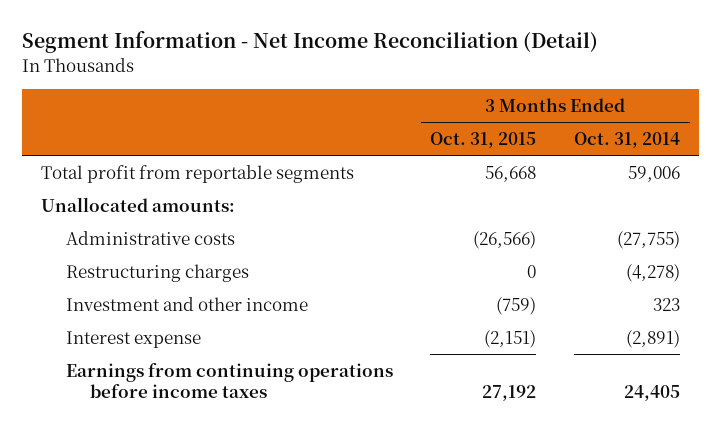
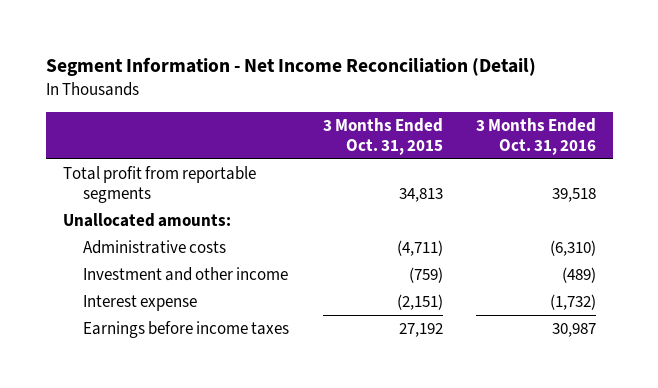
[574,131,681,148] Oct. 31, 2014 -> none
none -> [475,118,596,156] 3 Months Ended Oct. 31, 2016
[485,165,537,182] 56,668 -> [398,188,443,203] 34,813
[65,263,249,282] Restructuring charges -> none
[473,230,537,249] (26,566) -> [396,240,443,257] (4,711)
[65,362,393,399] Earnings from continuing operations before income taxes -> [83,321,290,339] Earnings before income taxes

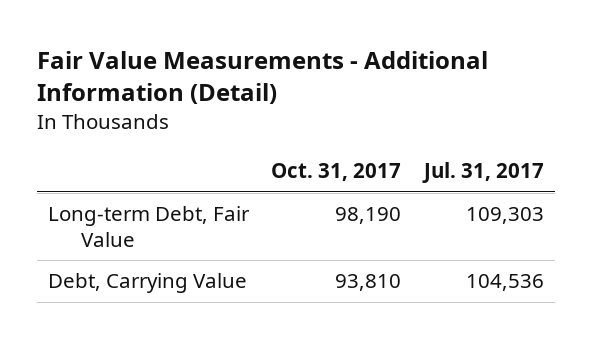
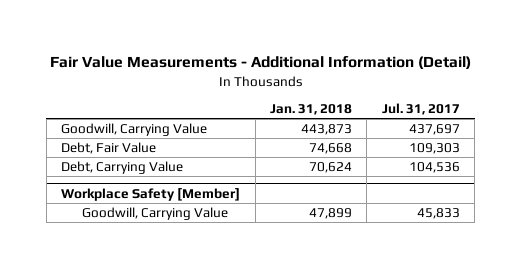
[271,163,402,182] Oct. 31, 2017 -> none
none -> [270,104,353,116] Jan. 31, 2018
none -> [61,123,208,137] Goodwill, Carrying Value
[47,206,250,247] Long-term Debt, Fair Value -> [61,142,157,155] Debt, Fair Value
none -> [61,187,241,201] Workplace Safety [Member]
none -> [82,207,229,221] Goodwill, Carrying Value

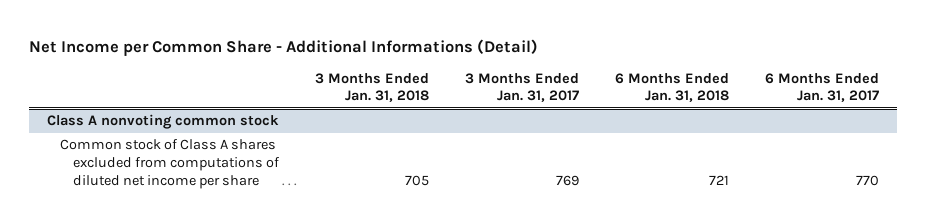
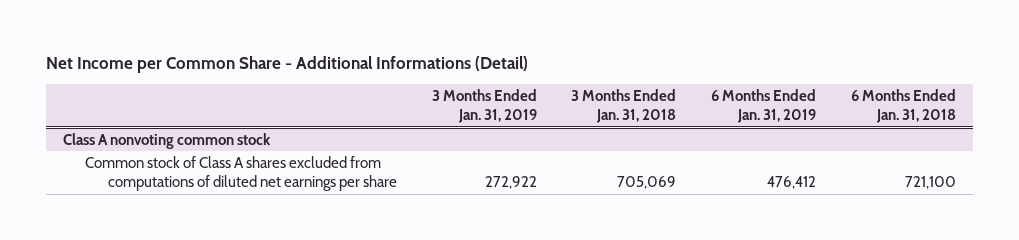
[465,72,580,103] 3 Months Ended Jan. 31, 2017 -> none
[765,72,880,103] 6 Months Ended Jan. 31, 2017 -> none
none -> [431,88,537,124] 3 Months Ended Jan. 31, 2019
none -> [711,88,817,124] 6 Months Ended Jan. 31, 2019
[60,139,281,189] Common stock of Class A shares excluded from computations of diluted net income per share -> [85,155,397,192] Common stock of Class A shares excluded from computations of diluted net earnings per share
[405,174,430,186] 705 -> [617,176,677,190] 705,069
[709,174,730,185] 721 -> [904,176,956,190] 721,100

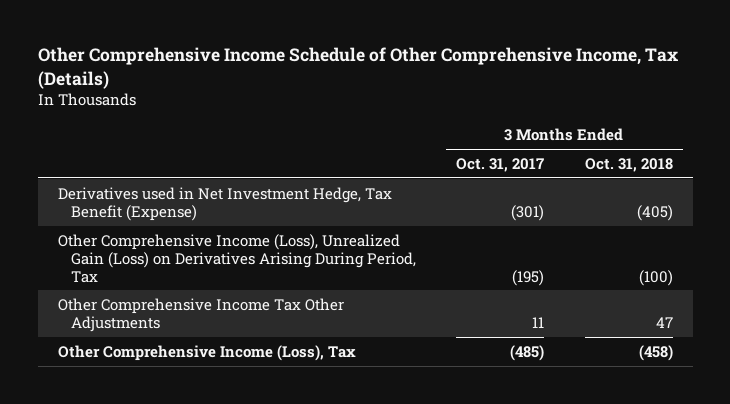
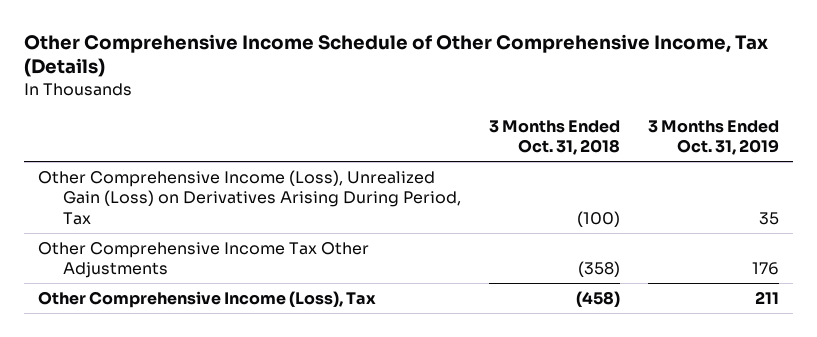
[456,158,545,173] Oct. 31, 2017 -> none
none -> [648,119,780,156] 3 Months Ended Oct. 31, 2019
[57,186,392,221] Derivatives used in Net Investment Hedge, Tax Benefit (Expense) -> none
[655,316,673,328] 47 -> [578,261,621,278] (358)

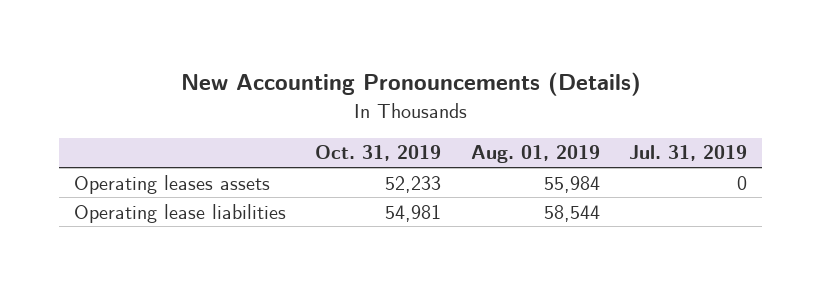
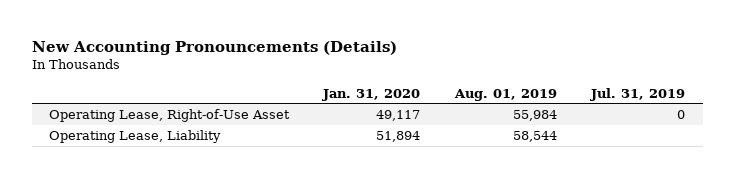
[315,145,442,162] Oct. 31, 2019 -> none
none -> [322,88,421,101] Jan. 31, 2020
[73,174,270,194] Operating leases assets -> [49,109,291,123] Operating Lease, Right-of-Use Asset
[73,203,286,223] Operating lease liabilities -> [49,130,222,144] Operating Lease, Liability

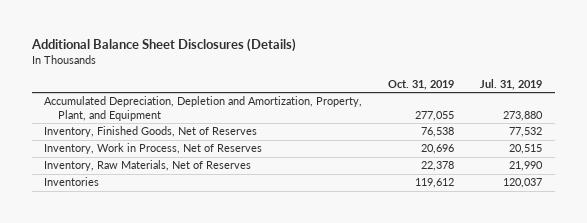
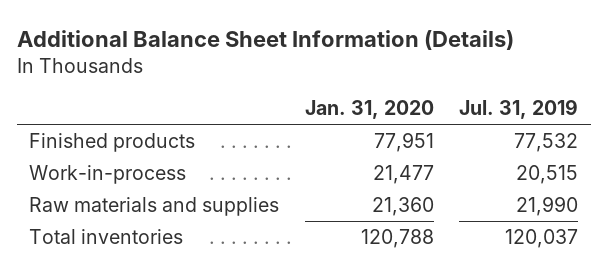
[30,37,296,52] Additional Balance Sheet Disclosures (Details) -> [16,29,514,50] Additional Balance Sheet Information (Details)
[388,79,455,90] Oct. 31, 2019 -> none
none -> [304,100,434,120] Jan. 31, 2020
[44,96,363,121] Accumulated Depreciation, Depletion and Amortization, Property, Plant, and Equipment -> none
[44,126,258,138] Inventory, Finished Goods, Net of Reserves -> [29,133,196,153] Finished products
[44,143,263,155] Inventory, Work in Process, Net of Reserves -> [29,165,187,185] Work-in-process
[44,160,252,172] Inventory, Raw Materials, Net of Reserves -> [29,197,280,217] Raw materials and supplies
[44,177,100,187] Inventories -> [29,229,184,245] Total inventories

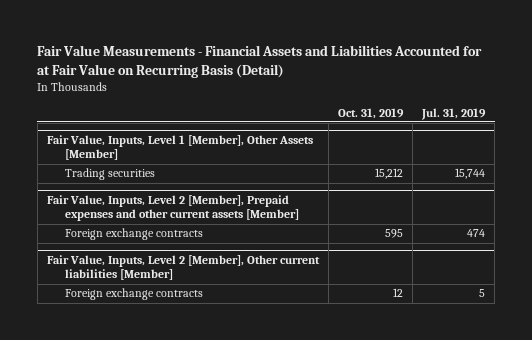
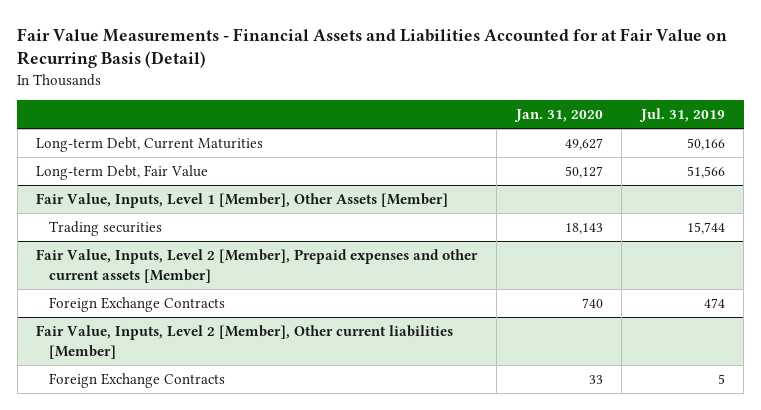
[337,107,404,119] Oct. 31, 2019 -> none
none -> [513,108,603,122] Jan. 31, 2020
none -> [36,137,264,153] Long-term Debt, Current Maturities
none -> [36,165,209,181] Long-term Debt, Fair Value
[65,228,204,241] Foreign exchange contracts -> [49,297,226,313] Foreign Exchange Contracts
[65,288,204,301] Foreign exchange contracts -> [49,373,226,389] Foreign Exchange Contracts

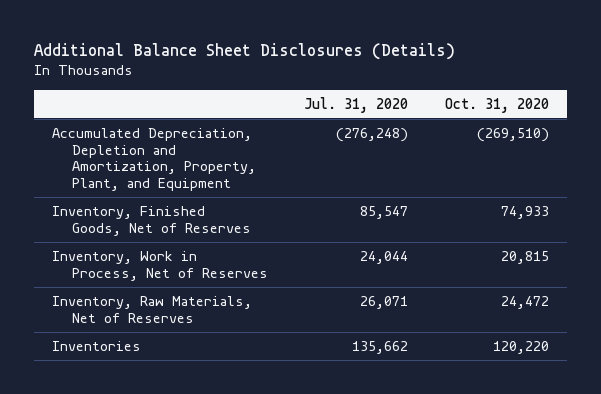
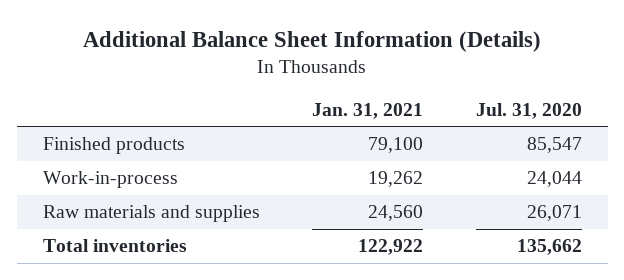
[33,43,455,61] Additional Balance Sheet Disclosures (Details) -> [83,30,542,52] Additional Balance Sheet Information (Details)
[444,97,549,113] Oct. 31, 2020 -> none
none -> [312,102,424,119] Jan. 31, 2021
[52,127,256,191] Accumulated Depreciation, Depletion and Amortization, Property, Plant, and Equipment -> none
[52,205,251,236] Inventory, Finished Goods, Net of Reserves -> [42,137,185,155] Finished products
[52,250,268,281] Inventory, Work in Process, Net of Reserves -> [42,171,178,189] Work-in-process
[52,295,253,323] Inventory, Raw Materials, Net of Reserves -> [42,205,260,223] Raw materials and supplies
[52,340,142,351] Inventories -> [42,239,187,253] Total inventories

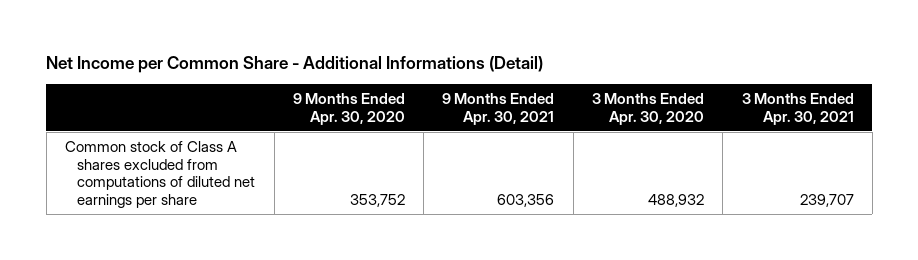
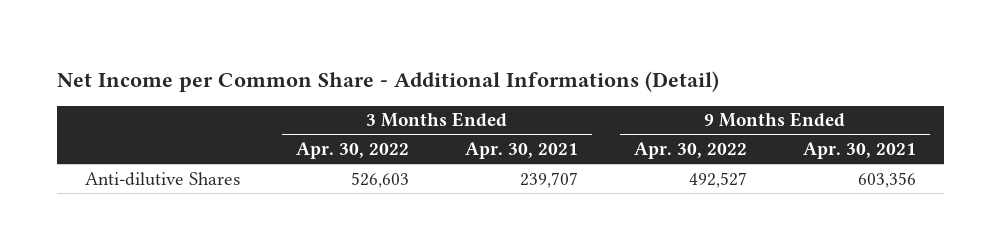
[292,93,405,125] 9 Months Ended Apr. 30, 2020 -> none
[592,93,705,125] 3 Months Ended Apr. 30, 2020 -> none
none -> [296,142,410,160] Apr. 30, 2022
none -> [634,142,748,160] Apr. 30, 2022
[64,140,256,209] Common stock of Class A shares excluded from computations of diluted net earnings per share -> [84,171,240,186] Anti-dilutive Shares

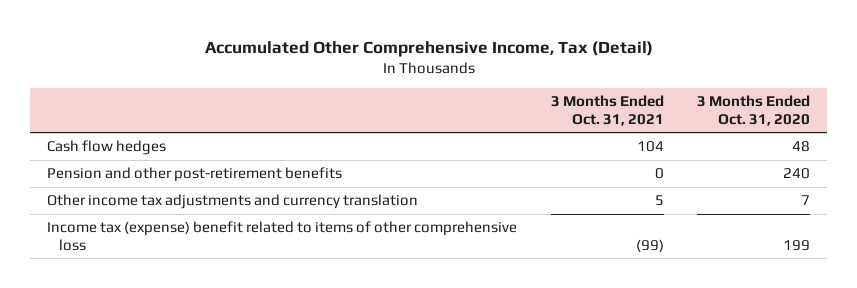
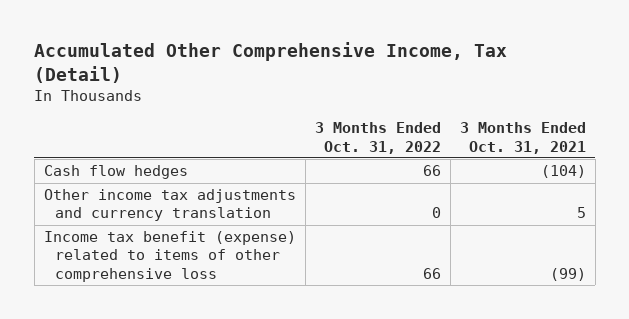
[697,94,811,126] 3 Months Ended Oct. 31, 2020 -> none
none -> [314,122,441,154] 3 Months Ended Oct. 31, 2022
[46,167,342,183] Pension and other post-retirement benefits -> none
[636,141,664,153] 104 -> [540,165,586,179] (104)
[46,221,517,251] Income tax (expense) benefit related to items of other comprehensive loss -> [43,231,296,282] Income tax benefit (expense) related to items of other comprehensive loss

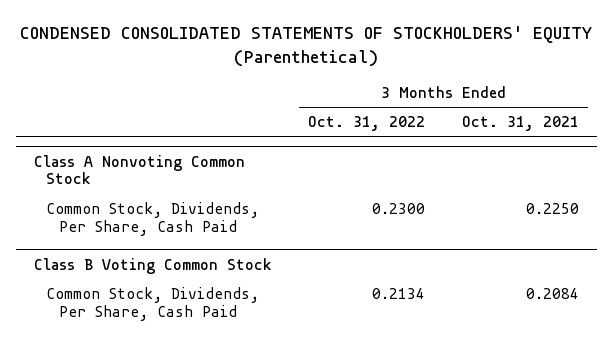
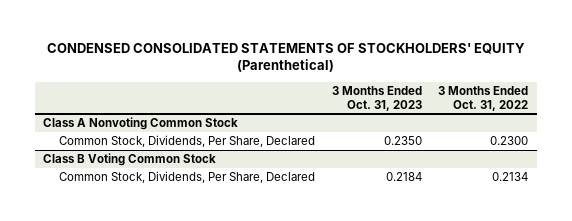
[461,116,579,132] Oct. 31, 2021 -> none
none -> [331,85,422,111] 3 Months Ended Oct. 31, 2023
[46,201,260,236] Common Stock, Dividends, Per Share, Cash Paid -> [59,135,316,148] Common Stock, Dividends, Per Share, Declared
[46,286,260,321] Common Stock, Dividends, Per Share, Cash Paid -> [59,171,316,184] Common Stock, Dividends, Per Share, Declared

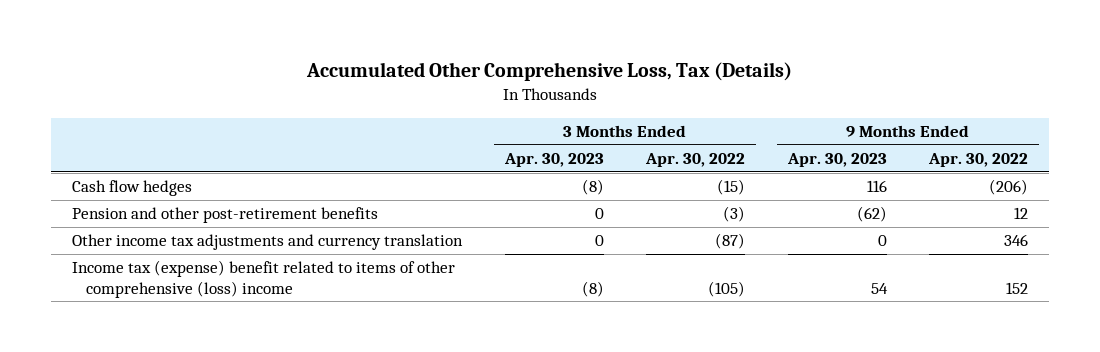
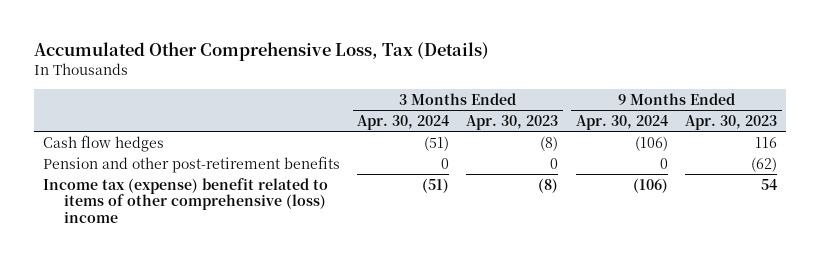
[645,152,746,167] Apr. 30, 2022 -> none
[928,152,1029,167] Apr. 30, 2022 -> none
none -> [357,114,450,130] Apr. 30, 2024
none -> [575,114,668,130] Apr. 30, 2024
[71,234,463,251] Other income tax adjustments and currency translation -> none

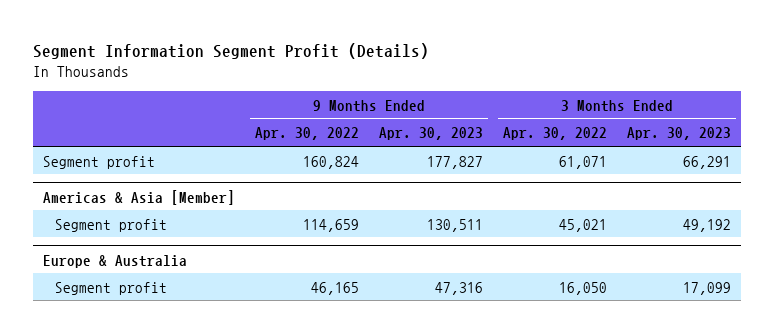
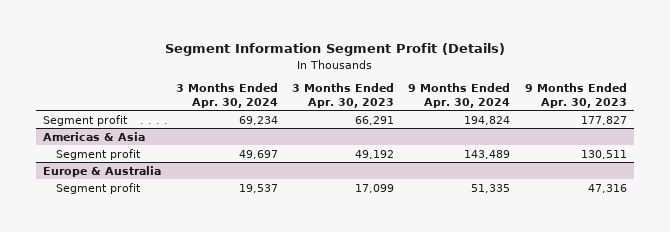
[254,127,359,141] Apr. 30, 2022 -> none
[502,127,607,141] Apr. 30, 2022 -> none
none -> [175,83,278,108] 3 Months Ended Apr. 30, 2024
none -> [408,83,511,108] 9 Months Ended Apr. 30, 2024
[42,189,235,205] Americas & Asia [Member] -> [43,131,146,141] Americas & Asia

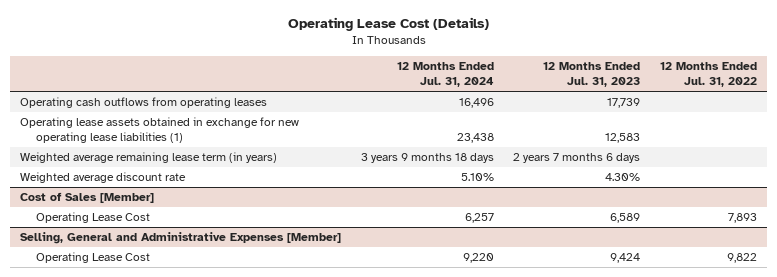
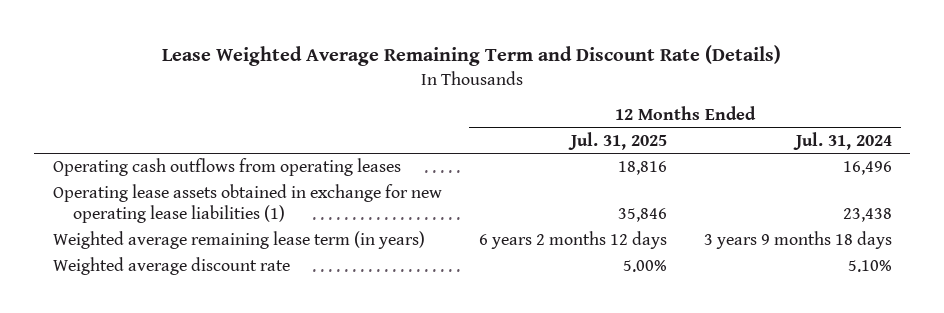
[287,17,489,32] Operating Lease Cost (Details) -> [162,45,782,67] Lease Weighted Average Remaining Term and Discount Rate (Details)
[543,62,641,88] 12 Months Ended Jul. 31, 2023 -> none
[660,62,758,88] 12 Months Ended Jul. 31, 2022 -> none
none -> [567,131,667,150] Jul. 31, 2025
[19,192,154,204] Cost of Sales [Member] -> none
[35,212,150,224] Operating Lease Cost -> none
[19,232,341,245] Selling, General and Administrative Expenses [Member] -> none
[35,252,150,264] Operating Lease Cost -> none

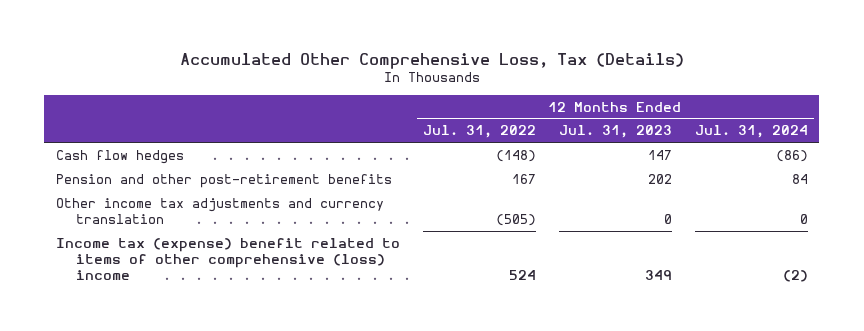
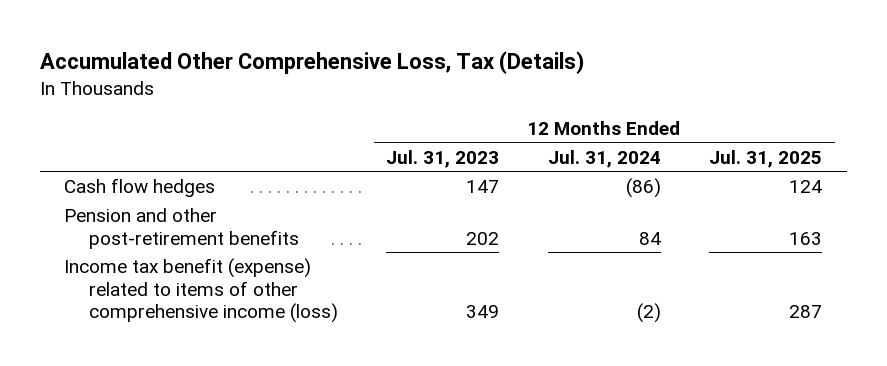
[422,125,536,139] Jul. 31, 2022 -> none
none -> [709,149,823,168] Jul. 31, 2025
[55,197,384,225] Other income tax adjustments and currency translation -> none
[55,237,400,281] Income tax (expense) benefit related to items of other comprehensive (loss) income -> [64,258,338,323] Income tax benefit (expense) related to items of other comprehensive income (loss)

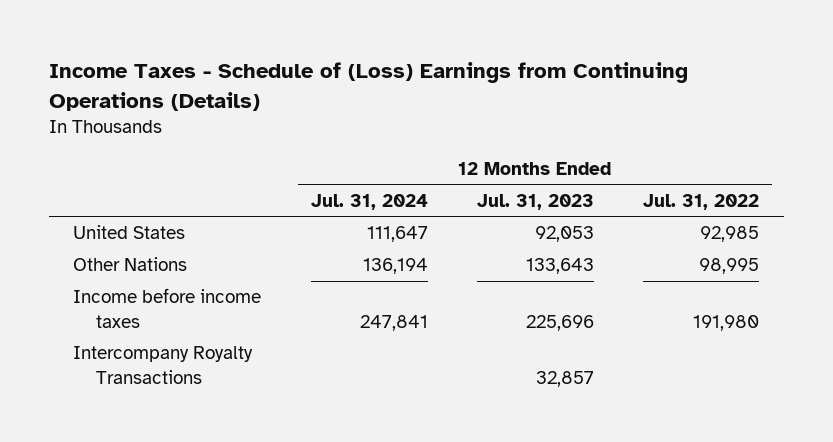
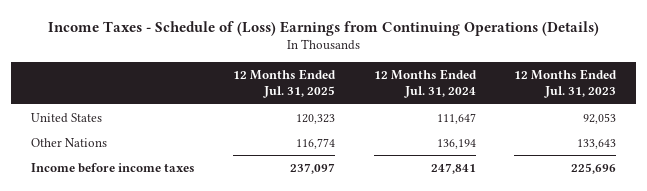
[643,193,760,210] Jul. 31, 2022 -> none
none -> [233,69,337,99] 12 Months Ended Jul. 31, 2025
[73,346,254,384] Intercompany Royalty Transactions -> none

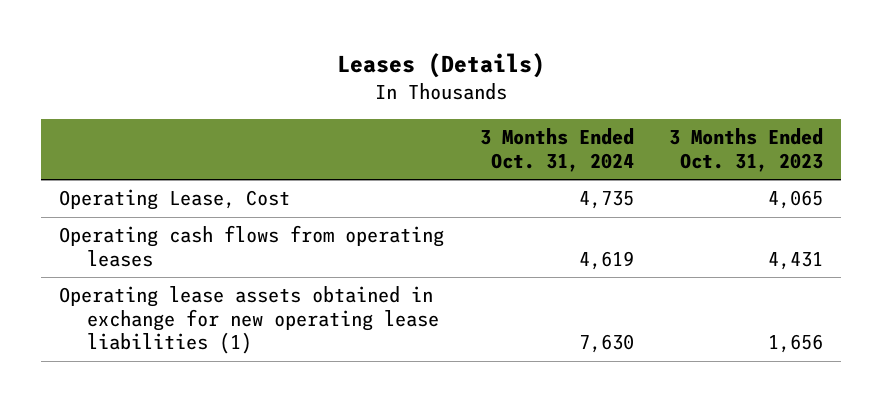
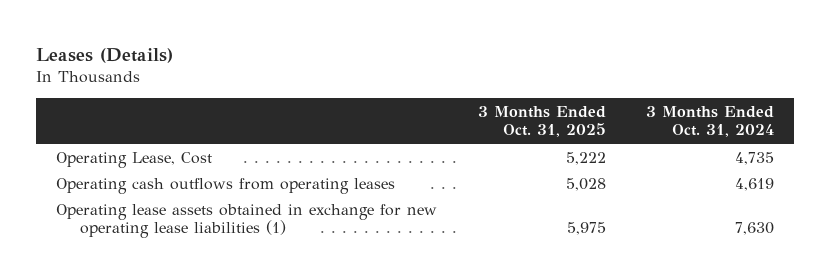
[669,128,824,172] 3 Months Ended Oct. 31, 2023 -> none
none -> [477,105,606,138] 3 Months Ended Oct. 31, 2025
[59,225,445,267] Operating cash flows from operating leases -> [56,177,396,194] Operating cash outflows from operating leases

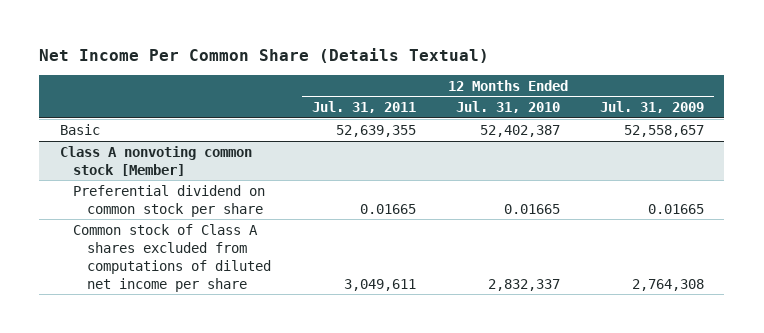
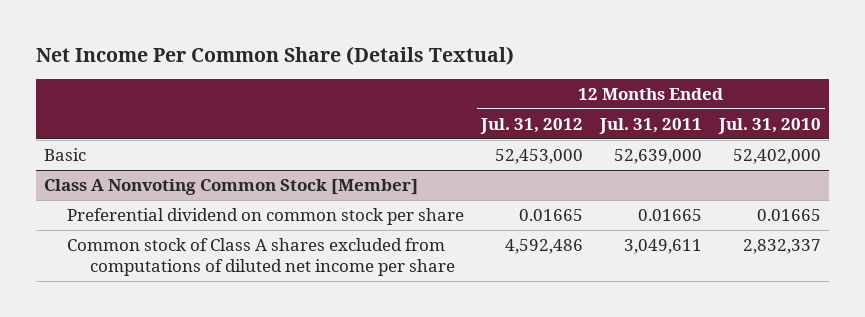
[600,101,705,114] Jul. 31, 2009 -> none
none -> [480,117,584,134] Jul. 31, 2012
[335,124,416,137] 52,639,355 -> [613,149,702,165] 52,639,000
[480,124,561,137] 52,402,387 -> [732,149,821,165] 52,402,000
[59,145,252,176] Class A nonvoting common stock [Member] -> [44,179,419,196] Class A Nonvoting Common Stock [Member]

